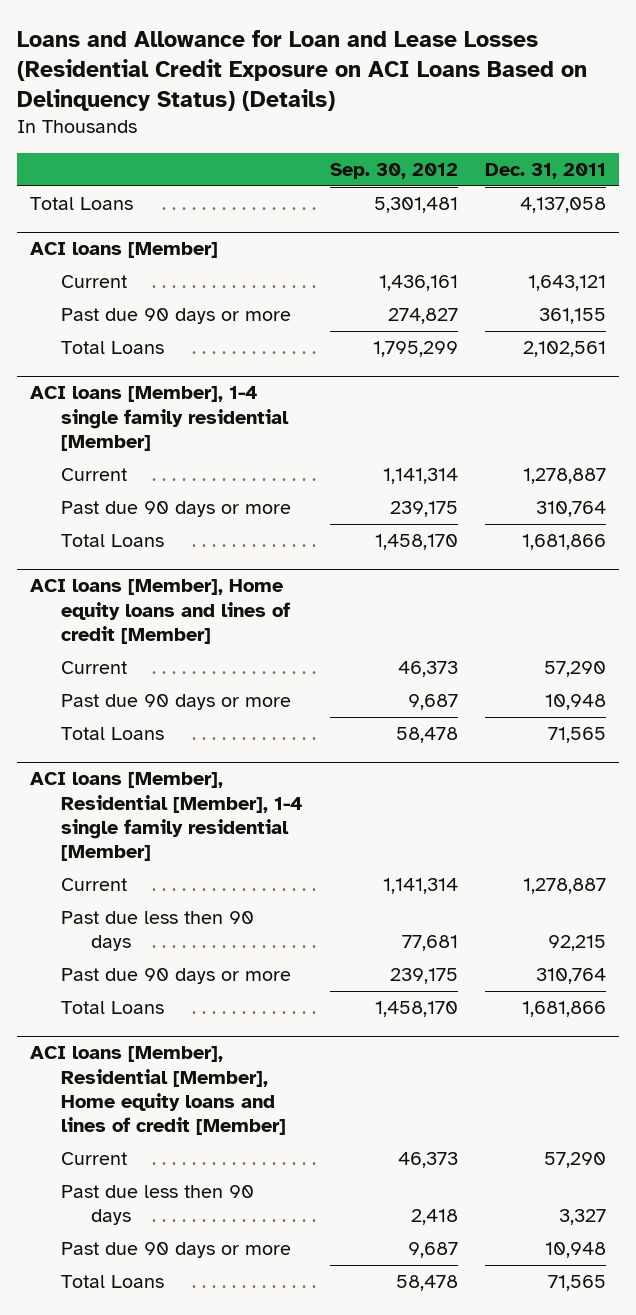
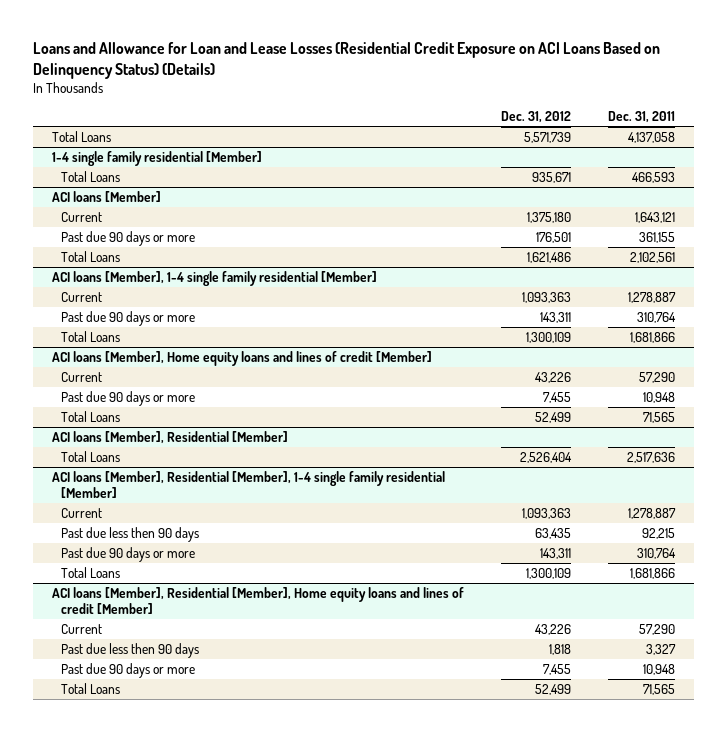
[329,162,458,179] Sep. 30, 2012 -> none
none -> [500,110,571,123] Dec. 31, 2012
none -> [51,150,262,166] 1-4 single family residential [Member]
none -> [61,170,121,182] Total Loans
none -> [51,430,288,444] ACI loans [Member], Residential [Member]
none -> [61,450,121,462] Total Loans

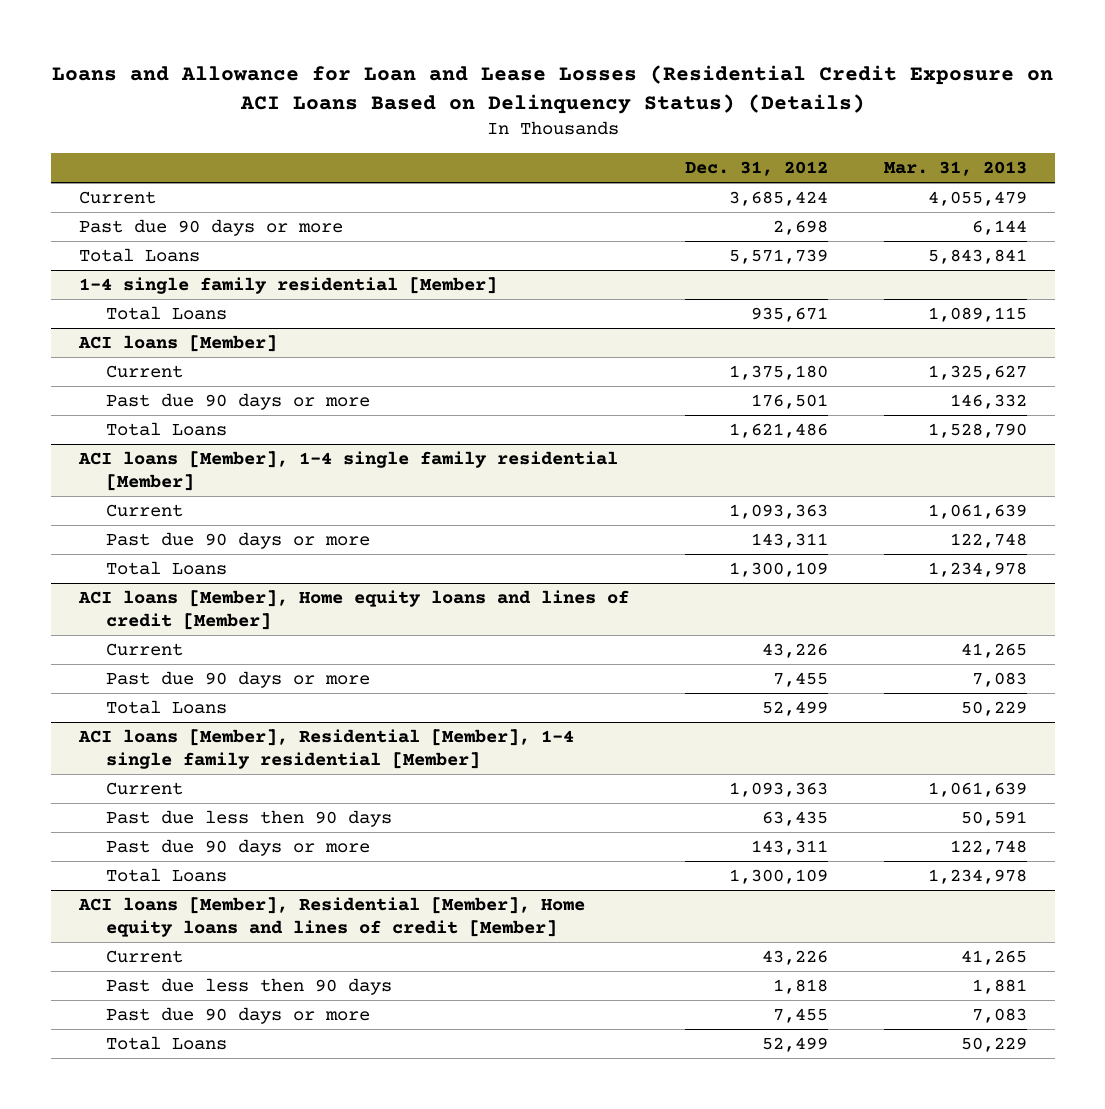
[608,110,676,123] Dec. 31, 2011 -> none
none -> [883,161,1027,177] Mar. 31, 2013
none -> [78,191,156,205] Current
none -> [78,219,343,237] Past due 90 days or more
[51,430,288,444] ACI loans [Member], Residential [Member] -> none
[61,450,121,462] Total Loans -> none

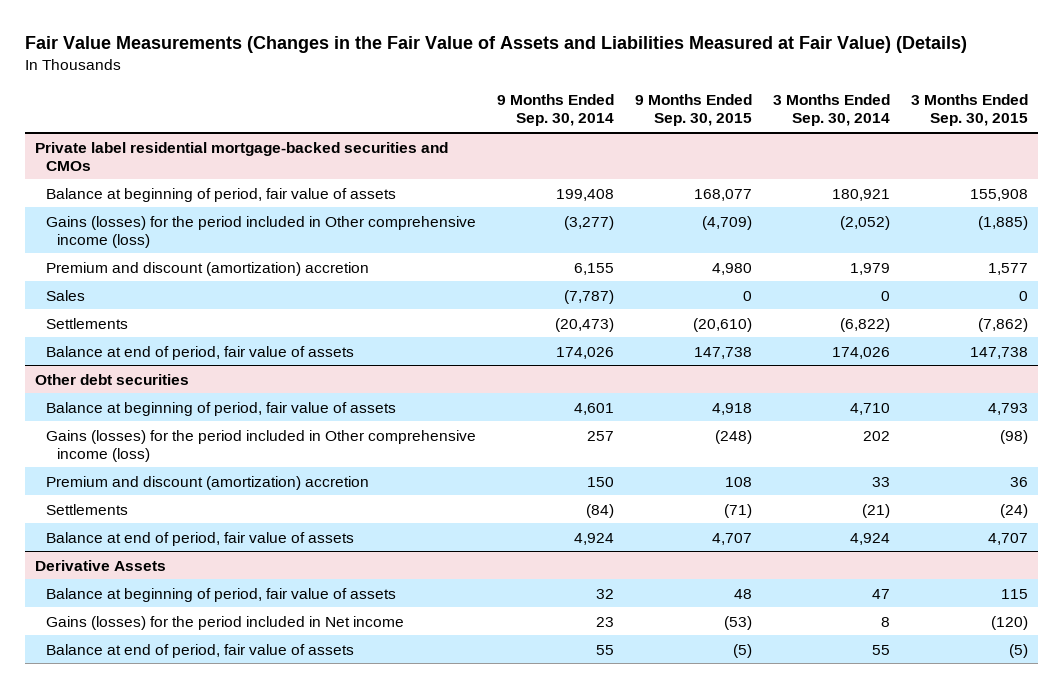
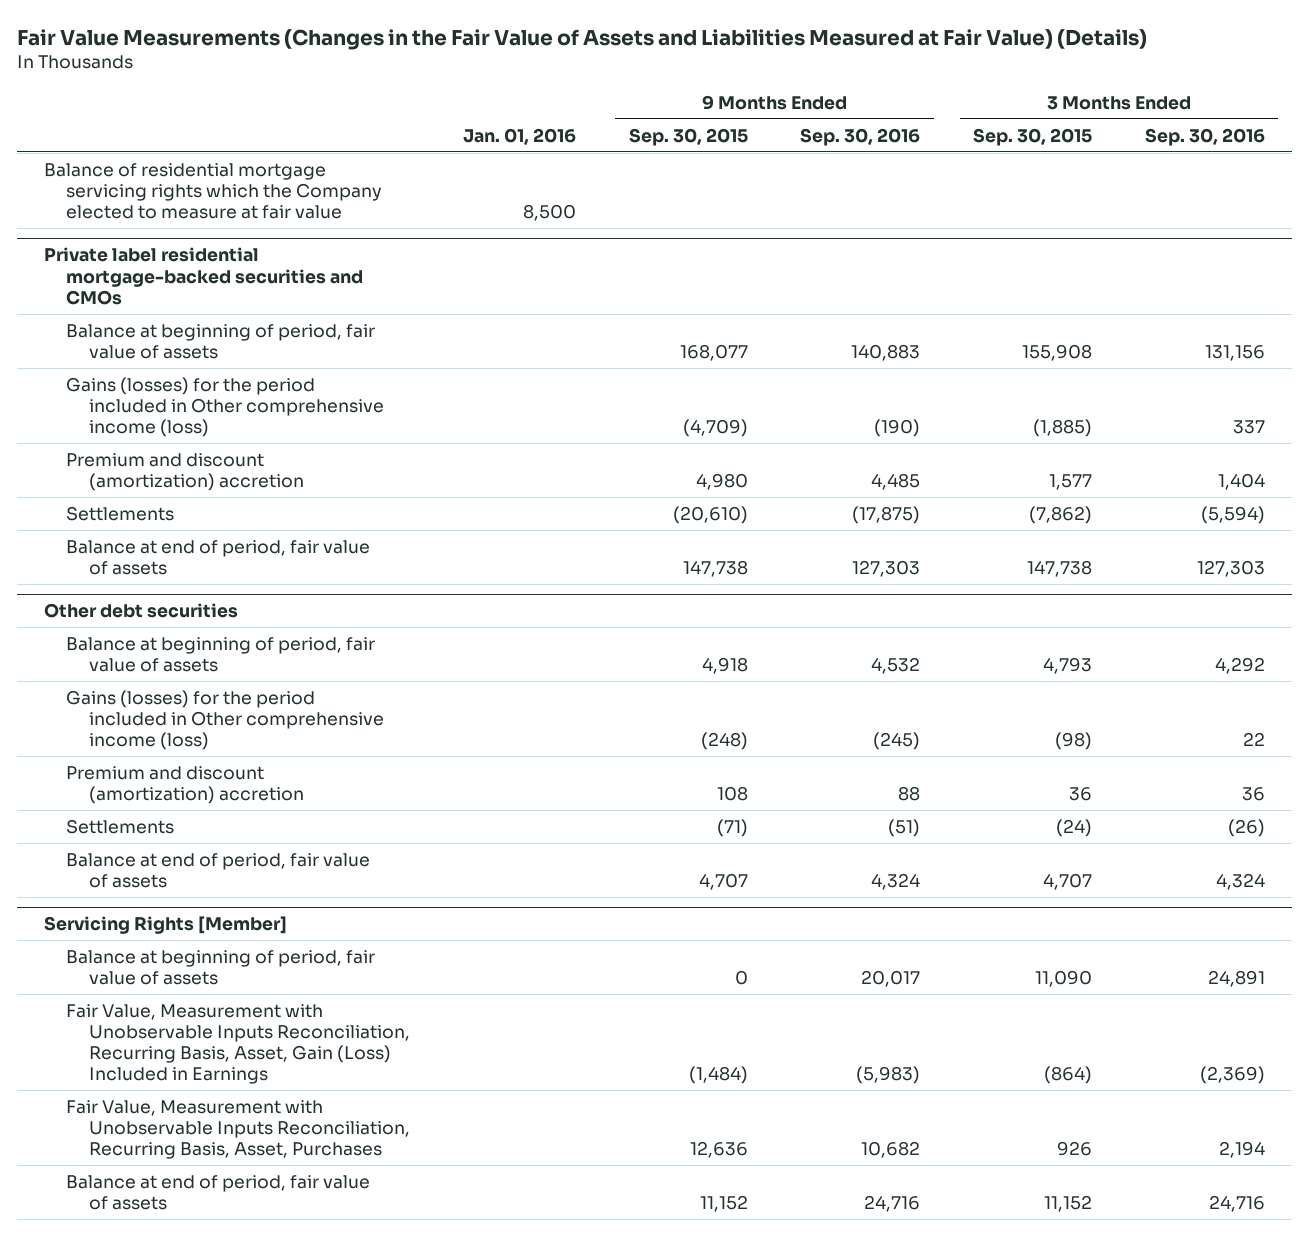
[497,94,615,127] 9 Months Ended Sep. 30, 2014 -> none
[772,94,890,127] 3 Months Ended Sep. 30, 2014 -> none
none -> [462,127,576,145] Jan. 01, 2016
none -> [800,127,921,146] Sep. 30, 2016
none -> [1145,127,1266,146] Sep. 30, 2016
none -> [43,162,383,220] Balance of residential mortgage servicing rights which the Company elected to measure at fair value
[46,289,86,301] Sales -> none
[35,559,167,571] Derivative Assets -> none
none -> [43,916,287,935] Servicing Rights [Member]
[733,588,752,599] 48 -> [734,970,748,986] 0
[1000,588,1028,599] 115 -> [1035,970,1093,988] 11,090
[46,615,405,630] Gains (losses) for the period included in Net income -> [66,1003,410,1085] Fair Value, Measurement with Unobservable Inputs Reconciliation, Recurring Basis, Asset, Gain (Loss) Included in Earnings
[723,615,752,630] (53) -> [688,1066,748,1085] (1,484)
[990,615,1028,630] (120) -> [1044,1066,1093,1085] (864)
none -> [66,1099,410,1160] Fair Value, Measurement with Unobservable Inputs Reconciliation, Recurring Basis, Asset, Purchases
[732,643,752,658] (5) -> [699,1195,748,1213] 11,152
[1008,643,1028,658] (5) -> [1044,1195,1093,1213] 11,152

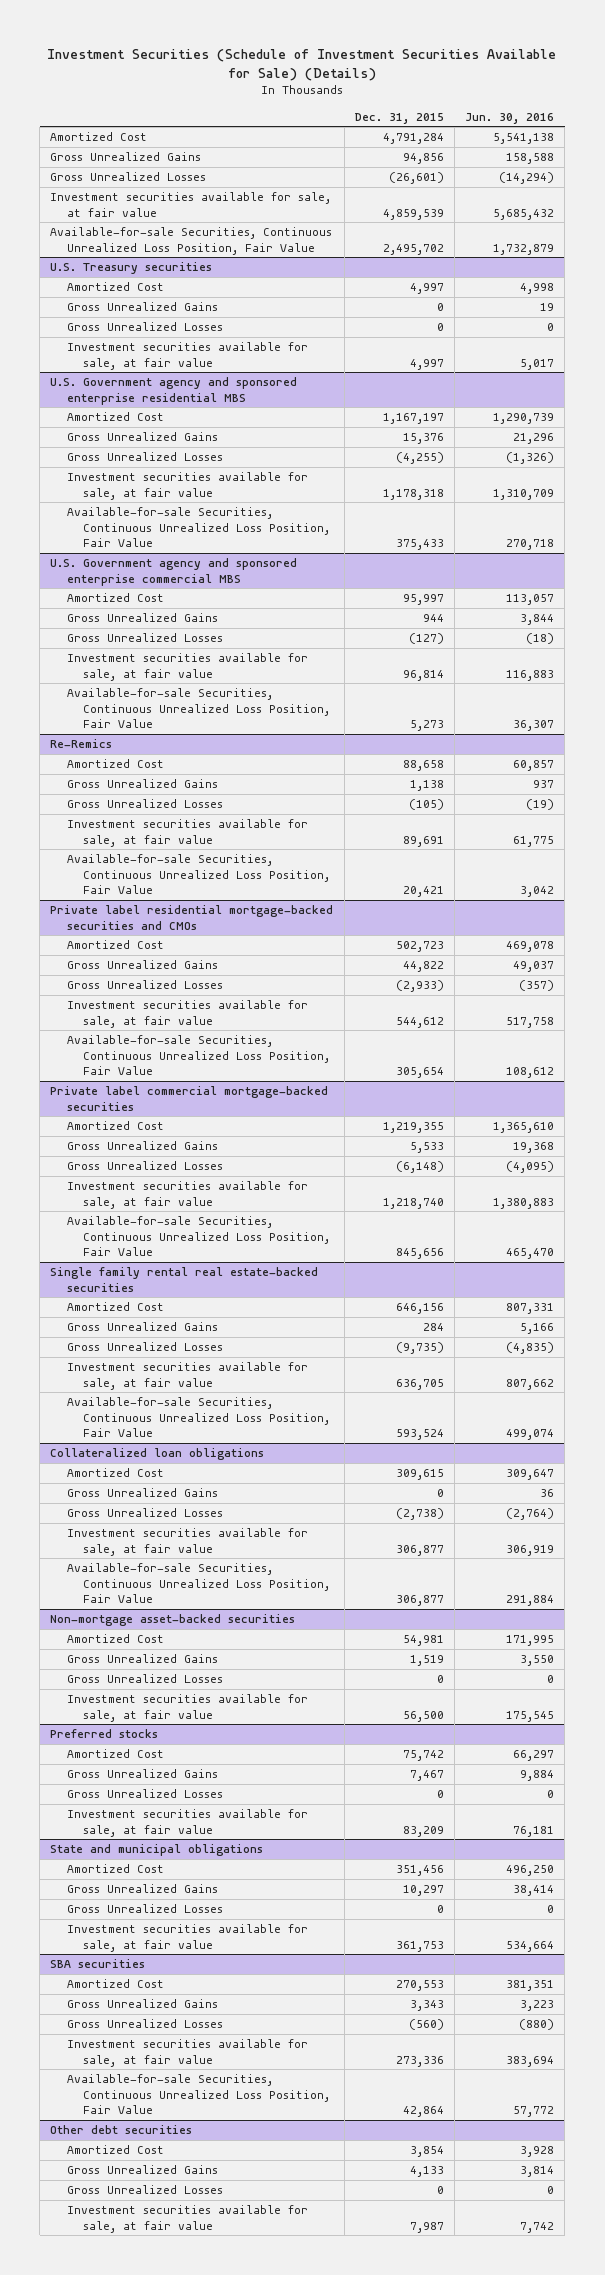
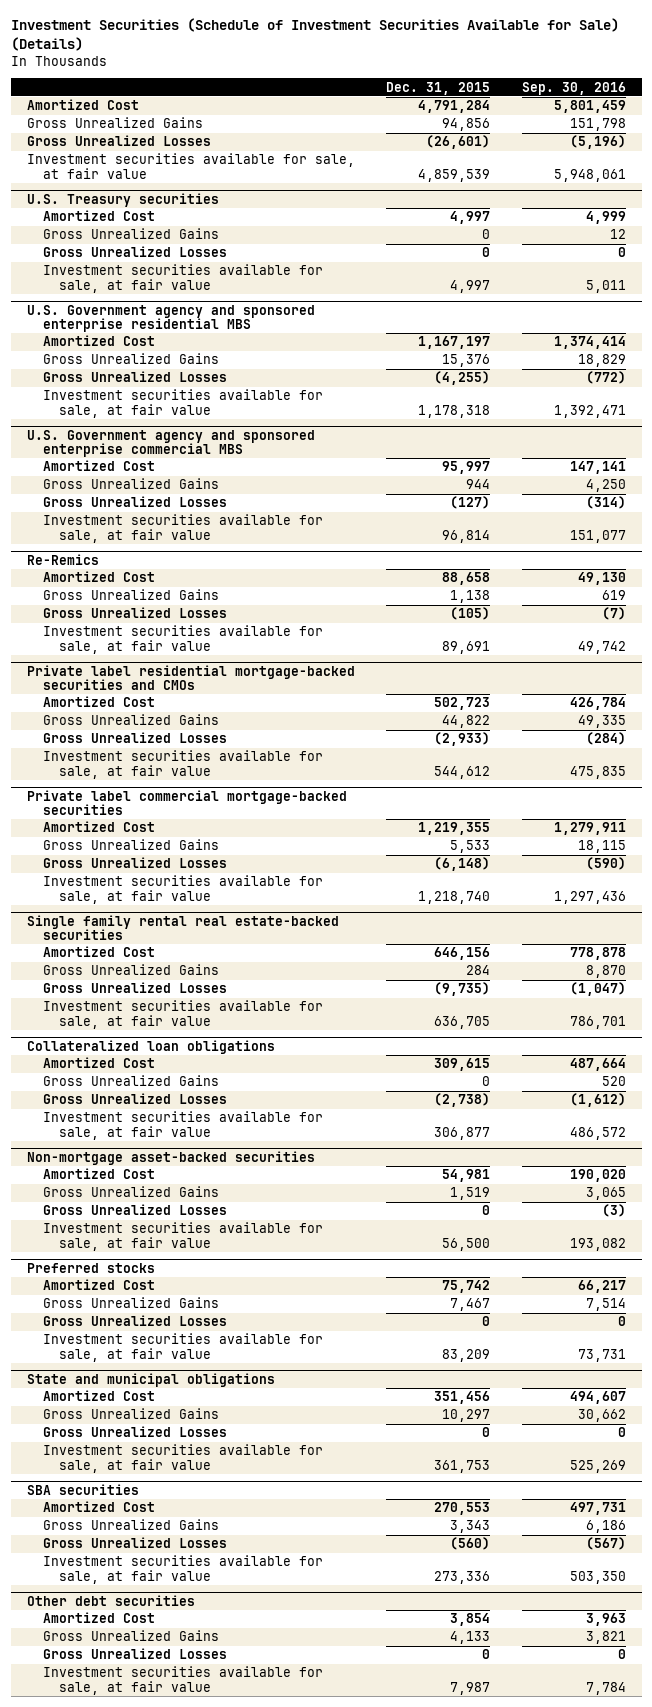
[465,112,555,124] Jun. 30, 2016 -> none
none -> [521,81,626,95] Sep. 30, 2016
[50,227,333,255] Available-for-sale Securities, Continuous Unrealized Loss Position, Fair Value -> none
[66,507,330,548] Available-for-sale Securities, Continuous Unrealized Loss Position, Fair Value -> none
[66,688,330,729] Available-for-sale Securities, Continuous Unrealized Loss Position, Fair Value -> none
[66,854,330,895] Available-for-sale Securities, Continuous Unrealized Loss Position, Fair Value -> none
[66,1035,330,1076] Available-for-sale Securities, Continuous Unrealized Loss Position, Fair Value -> none
[66,1216,330,1257] Available-for-sale Securities, Continuous Unrealized Loss Position, Fair Value -> none
[66,1397,330,1438] Available-for-sale Securities, Continuous Unrealized Loss Position, Fair Value -> none
[66,1563,330,1604] Available-for-sale Securities, Continuous Unrealized Loss Position, Fair Value -> none
[66,2074,330,2115] Available-for-sale Securities, Continuous Unrealized Loss Position, Fair Value -> none

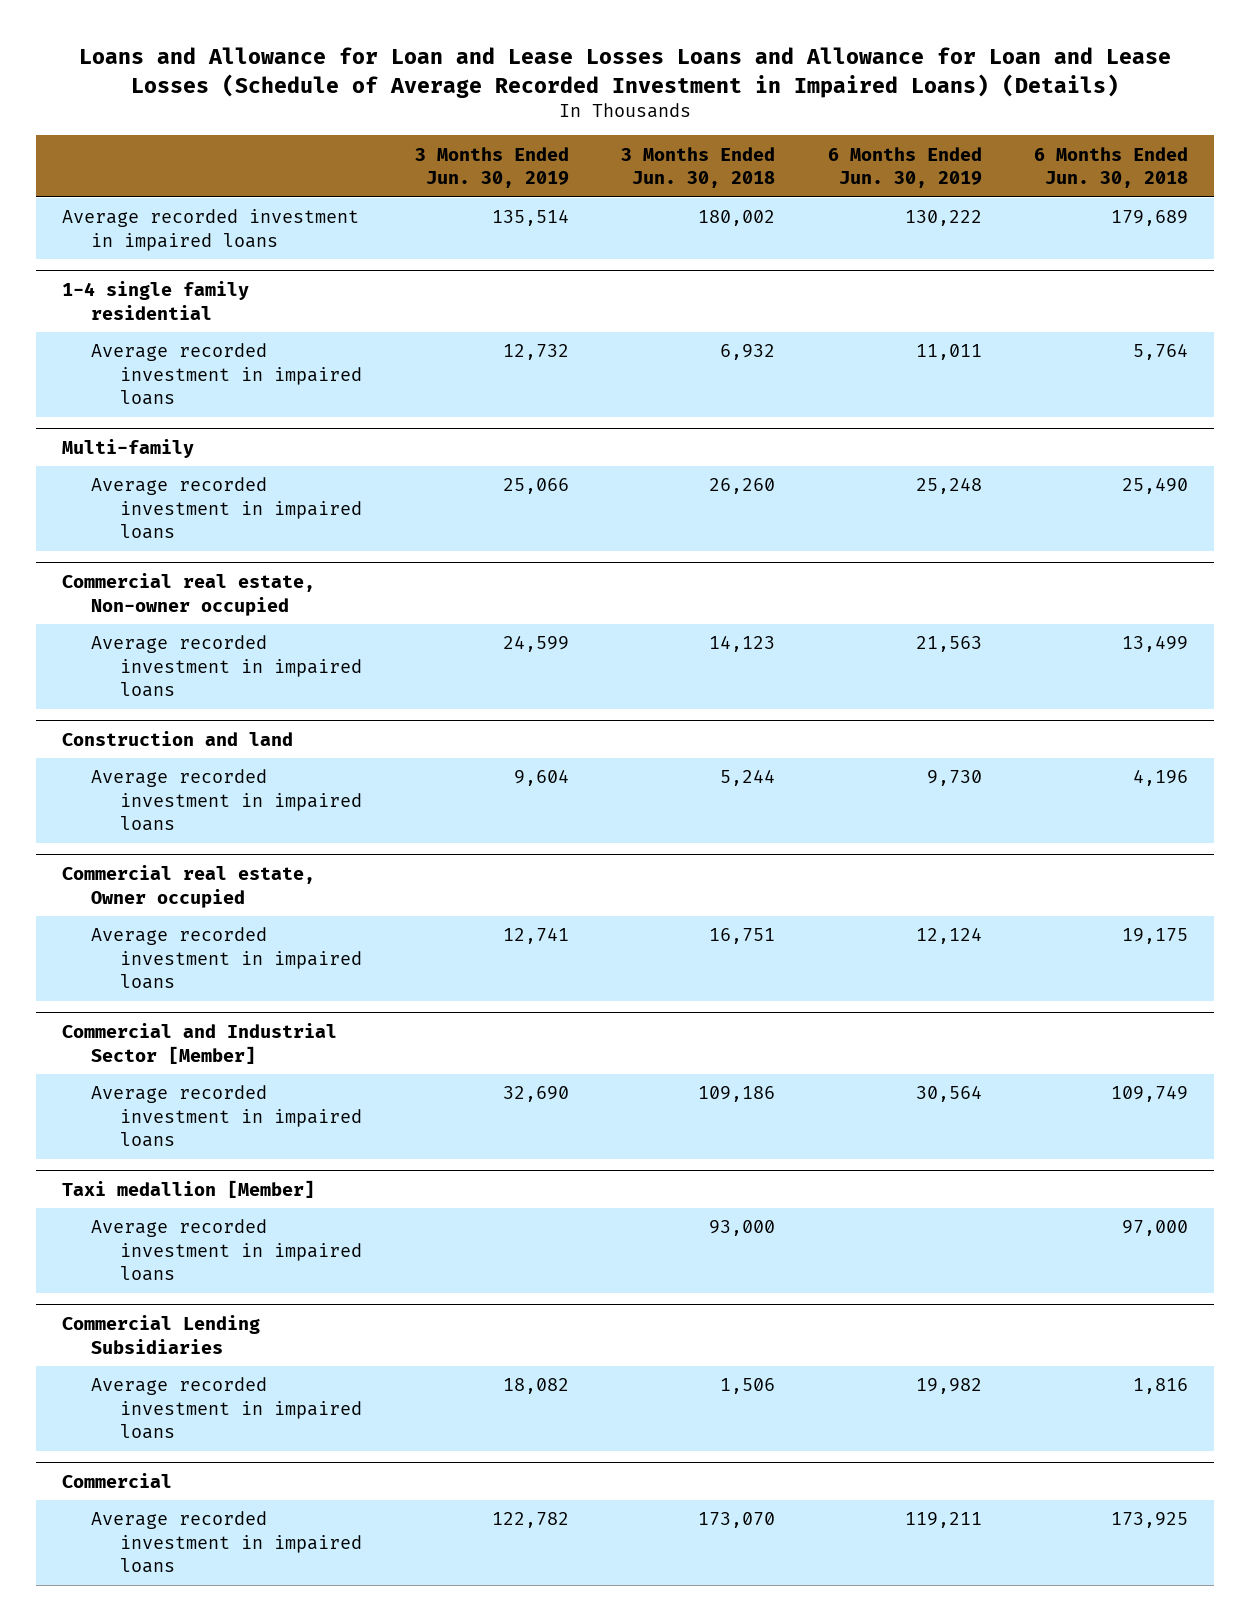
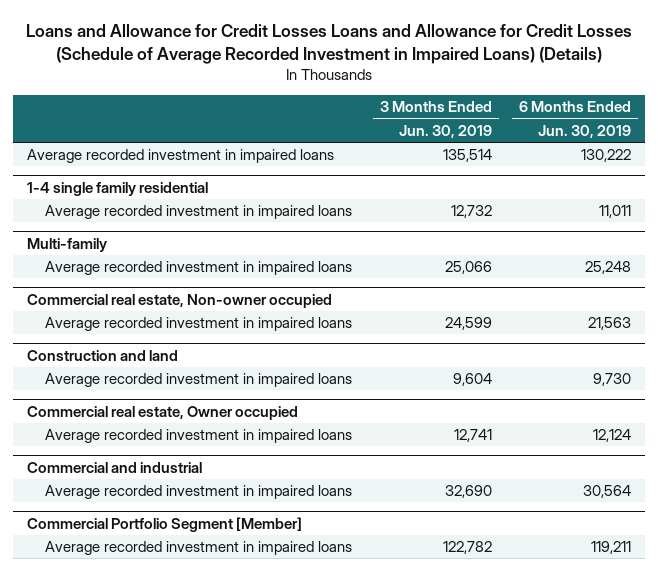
[79,47,1172,98] Loans and Allowance for Loan and Lease Losses Loans and Allowance for Loan and Lease Losses (Schedule of Average Recorded Investment in Impaired Loans) (Details) -> [26,23,633,64] Loans and Allowance for Credit Losses Loans and Allowance for Credit Losses (Schedule of Average Recorded Investment in Impaired Loans) (Details)
[621,146,776,189] 3 Months Ended Jun. 30, 2018 -> none
[1034,146,1189,189] 6 Months Ended Jun. 30, 2018 -> none
[62,1023,338,1064] Commercial and Industrial Sector [Member] -> [26,461,202,473] Commercial and industrial
[62,1180,316,1199] Taxi medallion [Member] -> none
[91,1219,363,1282] Average recorded investment in impaired loans -> none
[62,1315,261,1354] Commercial Lending Subsidiaries -> none
[91,1377,363,1440] Average recorded investment in impaired loans -> none
[62,1473,173,1489] Commercial -> [26,516,302,532] Commercial Portfolio Segment [Member]

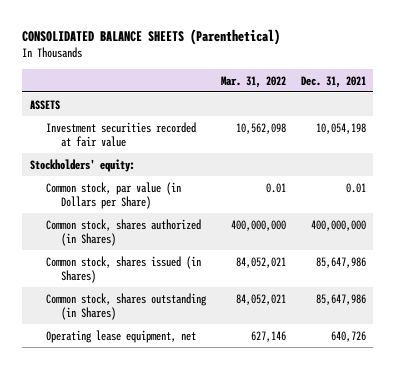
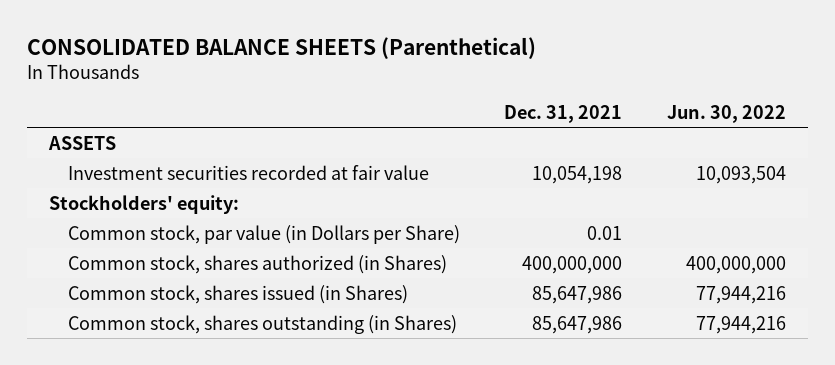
[220,75,286,88] Mar. 31, 2022 -> none
none -> [666,104,786,123] Jun. 30, 2022
[45,329,196,343] Operating lease equipment, net -> none

